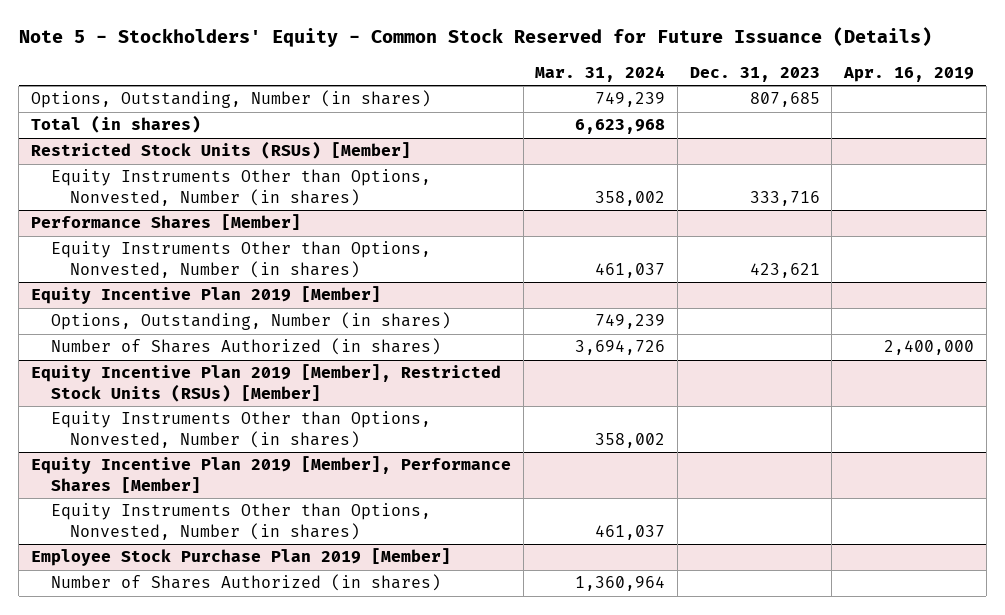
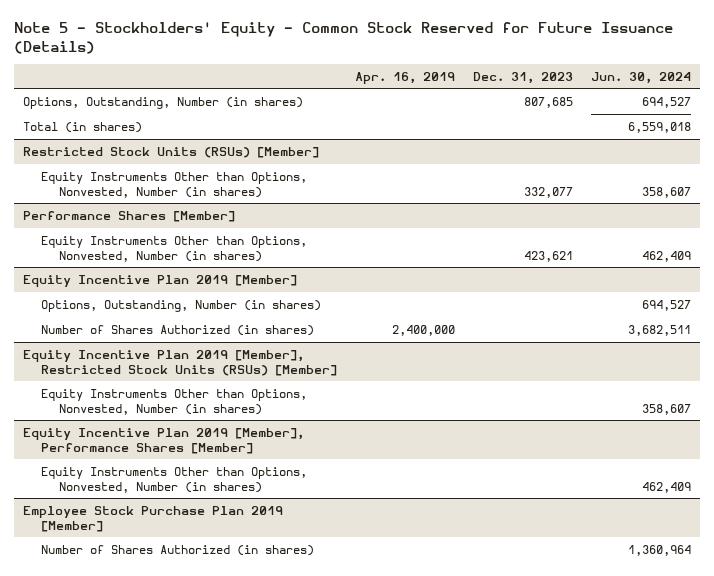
[535,65,666,82] Mar. 31, 2024 -> none
none -> [591,71,692,84] Jun. 30, 2024
[749,190,820,206] 333,716 -> [524,186,574,198] 332,077

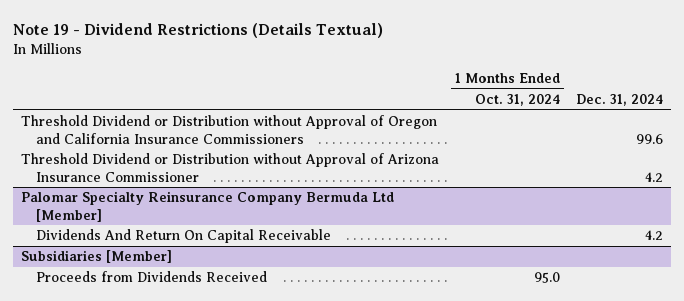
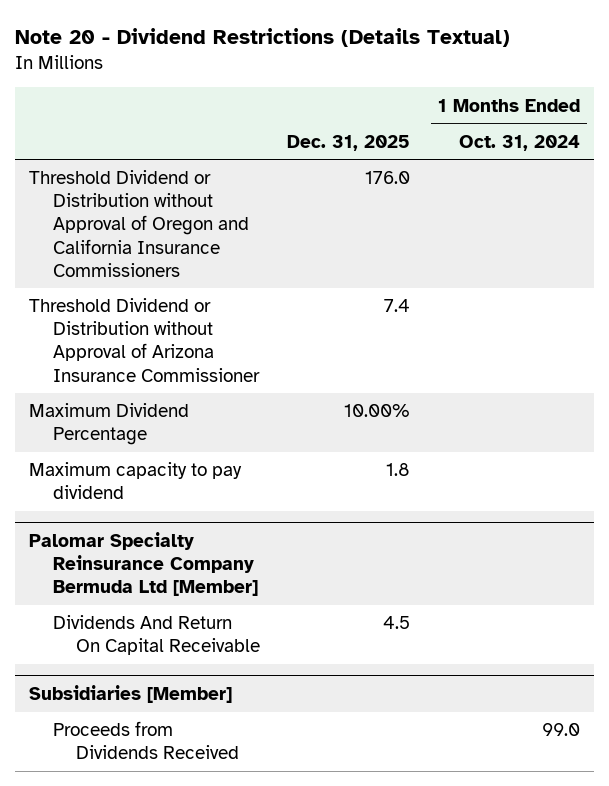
[13,22,384,38] Note 19 - Dividend Restrictions (Details Textual) -> [15,28,511,48] Note 20 - Dividend Restrictions (Details Textual)
[576,93,664,106] Dec. 31, 2024 -> none
none -> [287,134,411,151] Dec. 31, 2025
none -> [29,403,190,446] Maximum Dividend Percentage
none -> [29,462,243,500] Maximum capacity to pay dividend
[534,272,561,284] 95.0 -> [541,723,580,737] 99.0

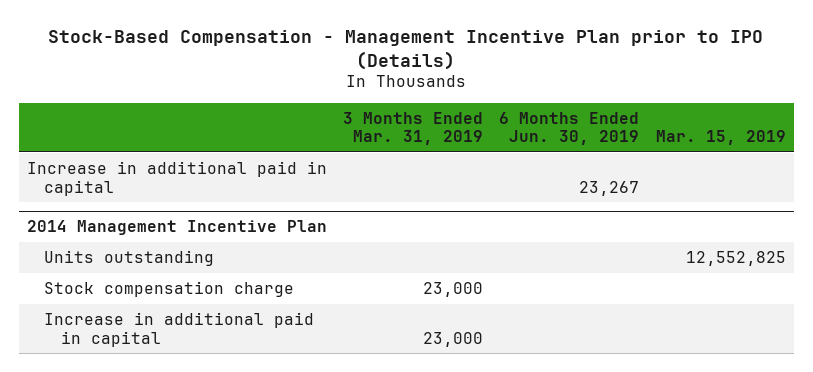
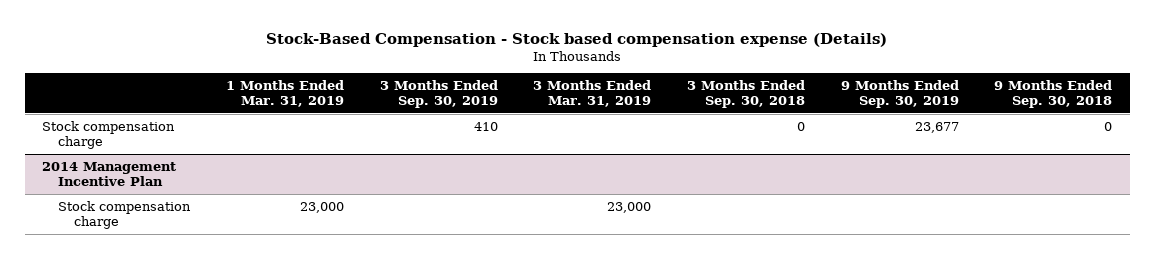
[48,29,764,70] Stock-Based Compensation - Management Incentive Plan prior to IPO (Details) -> [266,32,888,47] Stock-Based Compensation - Stock based compensation expense (Details)
[499,111,640,146] 6 Months Ended Jun. 30, 2019 -> none
[655,130,786,146] Mar. 15, 2019 -> none
none -> [226,80,345,108] 1 Months Ended Mar. 31, 2019
none -> [379,80,498,109] 3 Months Ended Sep. 30, 2019
none -> [687,80,806,109] 3 Months Ended Sep. 30, 2018
none -> [840,80,959,109] 9 Months Ended Sep. 30, 2019
none -> [994,80,1113,109] 9 Months Ended Sep. 30, 2018
[27,161,328,196] Increase in additional paid in capital -> none
none -> [42,120,176,149] Stock compensation charge
[43,250,214,267] Units outstanding -> none
[43,312,314,347] Increase in additional paid in capital -> none

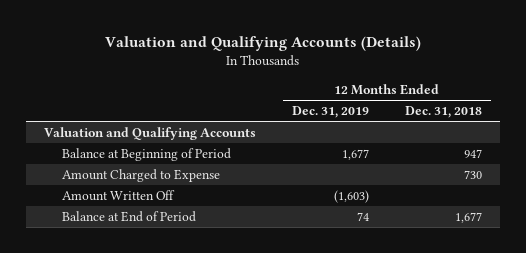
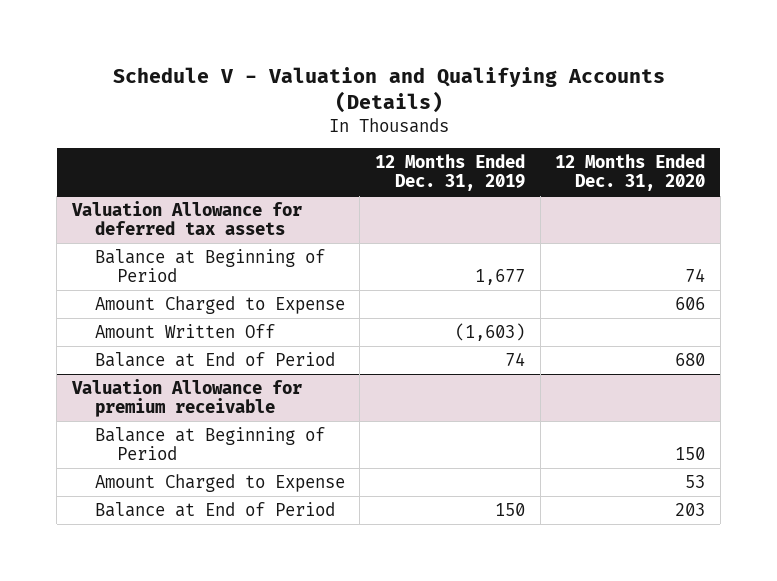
[105,36,422,52] Valuation and Qualifying Accounts (Details) -> [112,66,665,113] Schedule V - Valuation and Qualifying Accounts (Details)
[404,106,482,119] Dec. 31, 2018 -> none
none -> [555,154,706,192] 12 Months Ended Dec. 31, 2020
[44,127,257,141] Valuation and Qualifying Accounts -> none
none -> [70,200,302,236] Valuation Allowance for deferred tax assets
none -> [70,378,302,418] Valuation Allowance for premium receivable
none -> [94,426,325,461] Balance at Beginning of Period
none -> [94,473,345,492] Amount Charged to Expense
none -> [94,501,335,517] Balance at End of Period

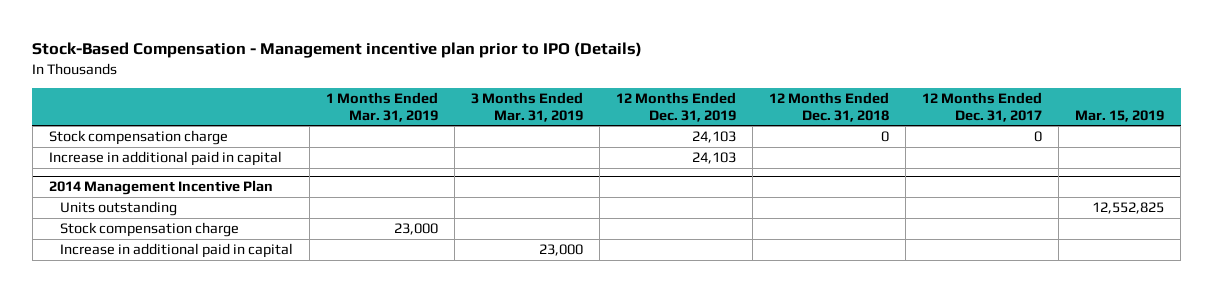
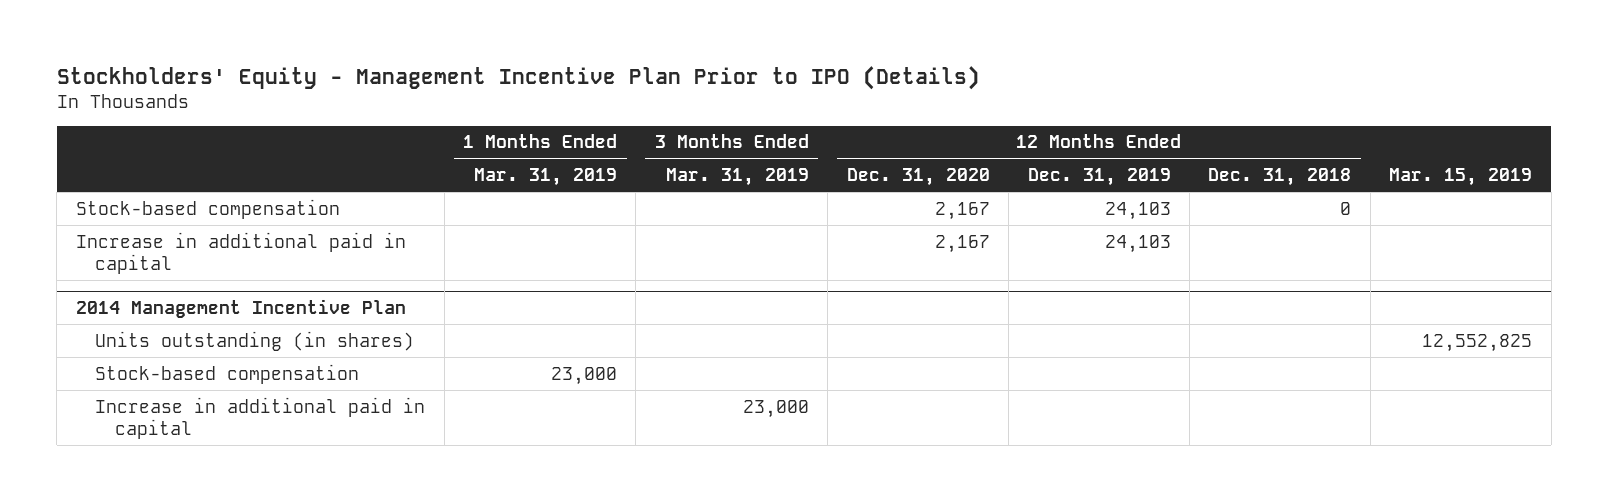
[32,42,643,59] Stock-Based Compensation - Management incentive plan prior to IPO (Details) -> [56,66,980,91] Stockholders' Equity - Management Incentive Plan Prior to IPO (Details)
[922,91,1043,122] 12 Months Ended Dec. 31, 2017 -> none
none -> [846,168,990,187] Dec. 31, 2020
[48,129,228,145] Stock compensation charge -> [75,198,340,219] Stock-based compensation
[59,200,177,216] Units outstanding -> [95,330,415,351] Units outstanding (in shares)
[59,221,239,237] Stock compensation charge -> [95,363,360,384] Stock-based compensation

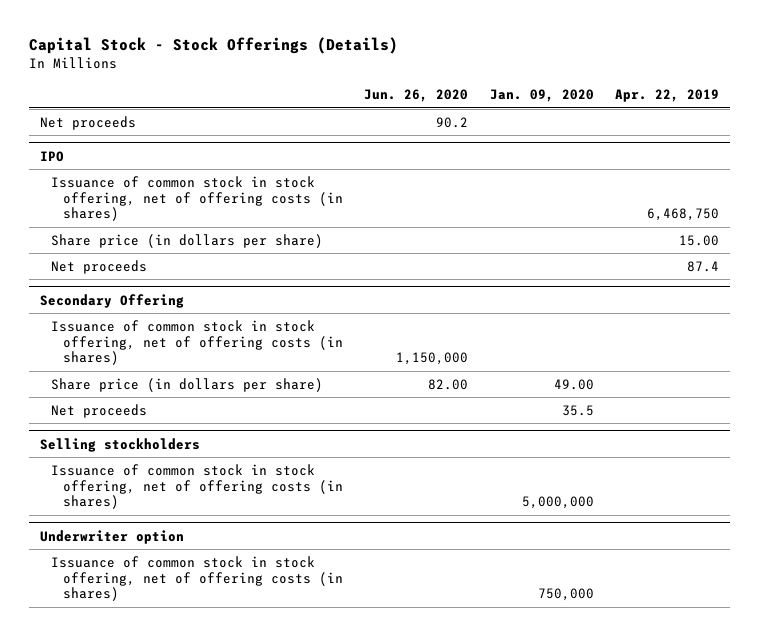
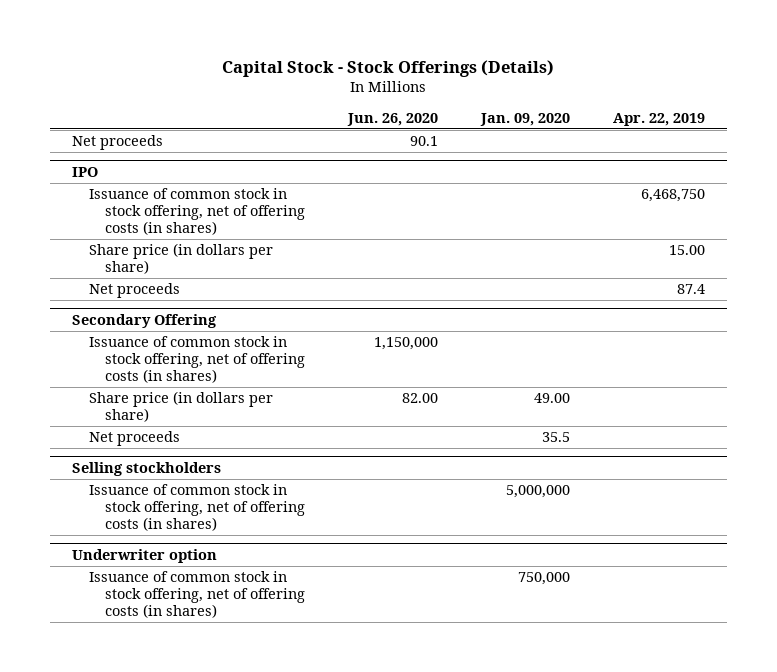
[436,116,469,128] 90.2 -> [410,136,439,147] 90.1

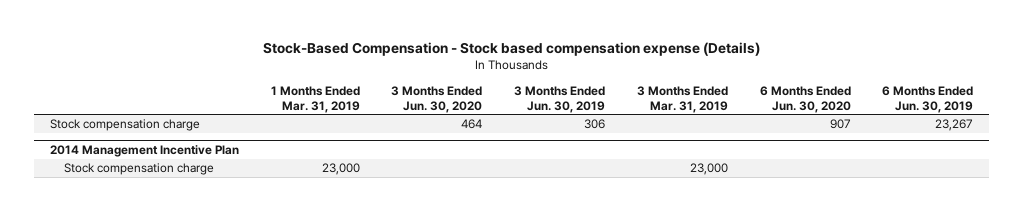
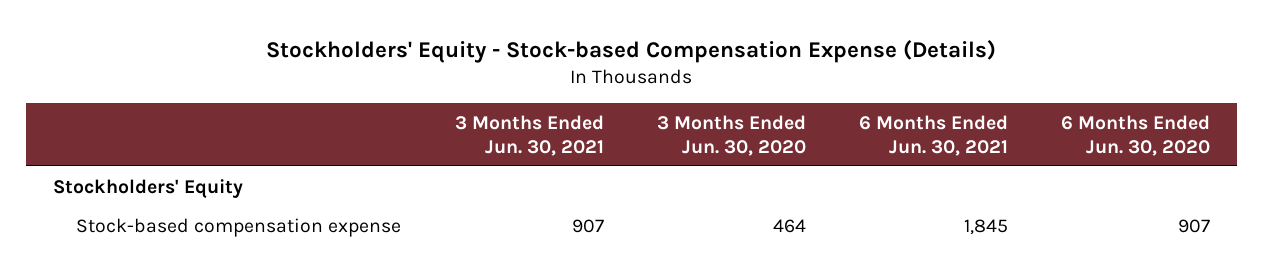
[262,41,760,56] Stock-Based Compensation - Stock based compensation expense (Details) -> [266,39,997,63] Stockholders' Equity - Stock-based Compensation Expense (Details)
[270,85,360,113] 1 Months Ended Mar. 31, 2019 -> none
[514,85,606,113] 3 Months Ended Jun. 30, 2019 -> none
[636,85,728,113] 3 Months Ended Mar. 31, 2019 -> none
[882,85,974,113] 6 Months Ended Jun. 30, 2019 -> none
none -> [454,114,604,156] 3 Months Ended Jun. 30, 2021
none -> [859,114,1009,156] 6 Months Ended Jun. 30, 2021
[49,144,239,157] 2014 Management Incentive Plan -> none
[63,163,214,176] Stock compensation charge -> none
none -> [52,178,243,198] Stockholders' Equity
[49,119,200,132] Stock compensation charge -> [76,217,402,237] Stock-based compensation expense

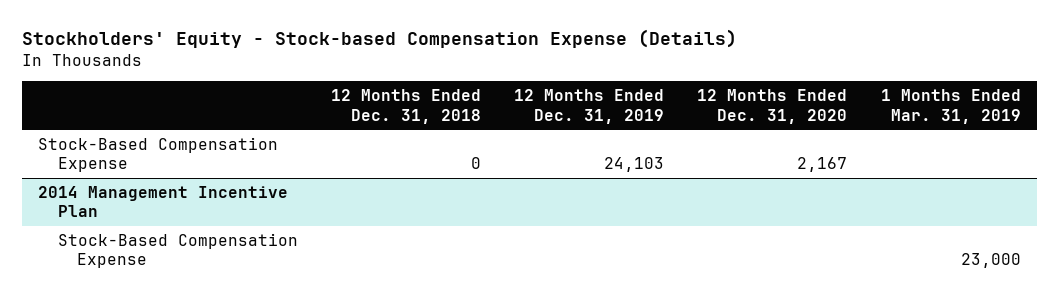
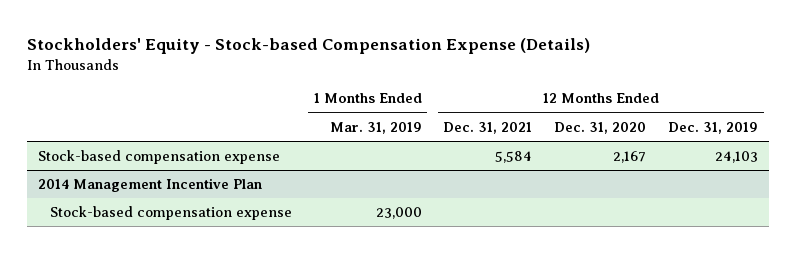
[330,89,481,124] 12 Months Ended Dec. 31, 2018 -> none
none -> [443,121,533,134] Dec. 31, 2021
[38,136,279,173] Stock-Based Compensation Expense -> [38,150,281,165] Stock-based compensation expense
[57,232,298,269] Stock-Based Compensation Expense -> [49,206,292,221] Stock-based compensation expense

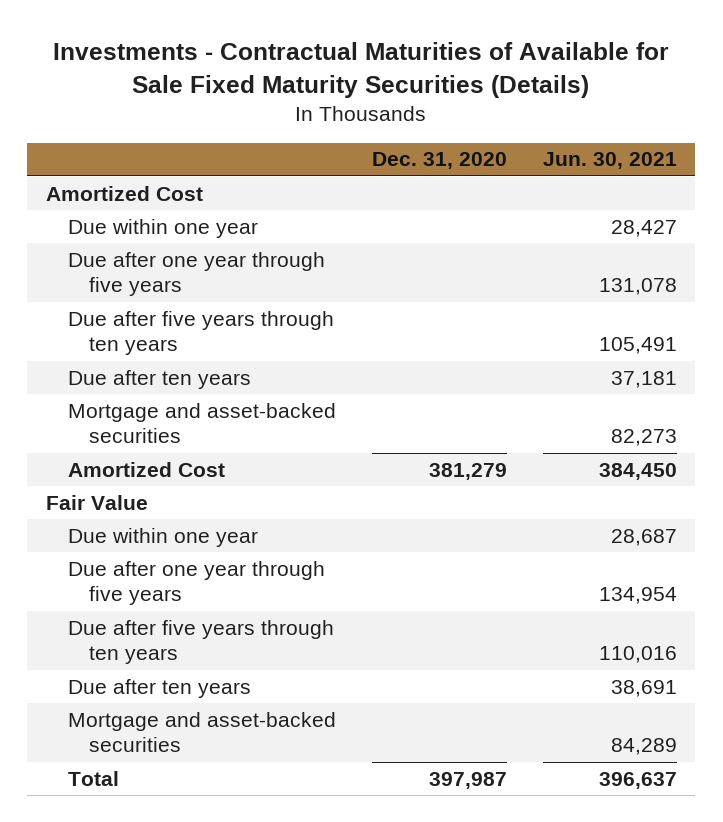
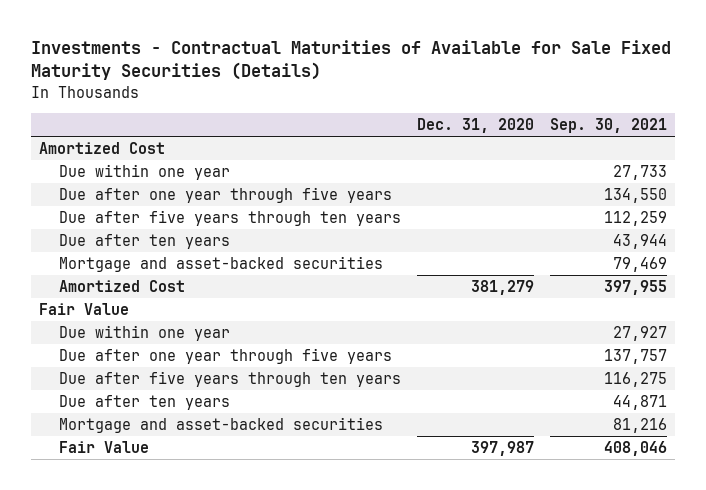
[543,152,678,170] Jun. 30, 2021 -> none
none -> [549,117,667,133] Sep. 30, 2021
[67,770,119,786] Total -> [59,441,150,454] Fair Value

